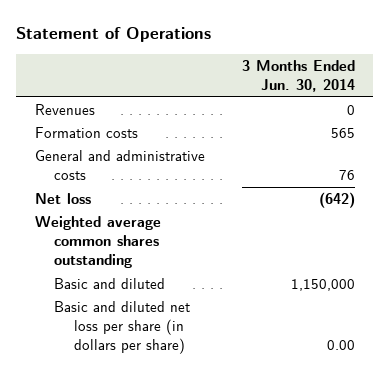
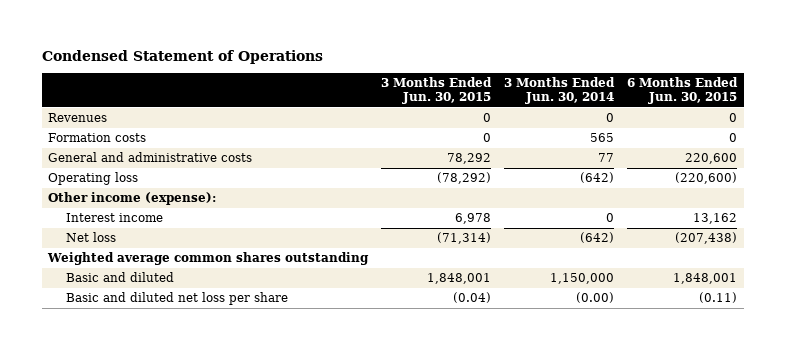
[16,27,212,43] Statement of Operations -> [41,49,323,64] Condensed Statement of Operations
none -> [381,77,493,105] 3 Months Ended Jun. 30, 2015
none -> [627,77,739,105] 6 Months Ended Jun. 30, 2015
[338,170,355,181] 76 -> [598,153,615,163] 77
none -> [48,172,139,186] Operating loss
none -> [48,192,217,206] Other income (expense):
none -> [66,213,164,223] Interest income
[54,300,191,355] Basic and diluted net loss per share (in dollars per share) -> [66,292,289,306] Basic and diluted net loss per share
[326,340,355,351] 0.00 -> [576,292,615,304] (0.00)

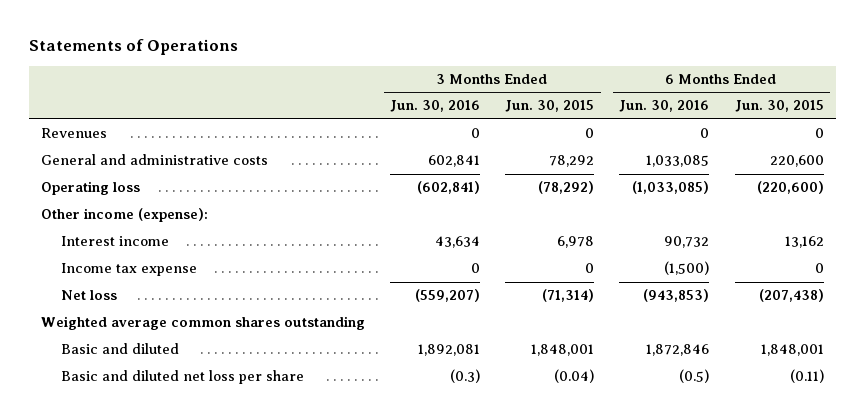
[41,49,323,64] Condensed Statement of Operations -> [28,39,238,56] Statements of Operations
[504,77,616,105] 3 Months Ended Jun. 30, 2014 -> none
none -> [390,100,481,113] Jun. 30, 2016
none -> [619,100,710,113] Jun. 30, 2016
[48,133,147,143] Formation costs -> none
none -> [60,263,197,277] Income tax expense

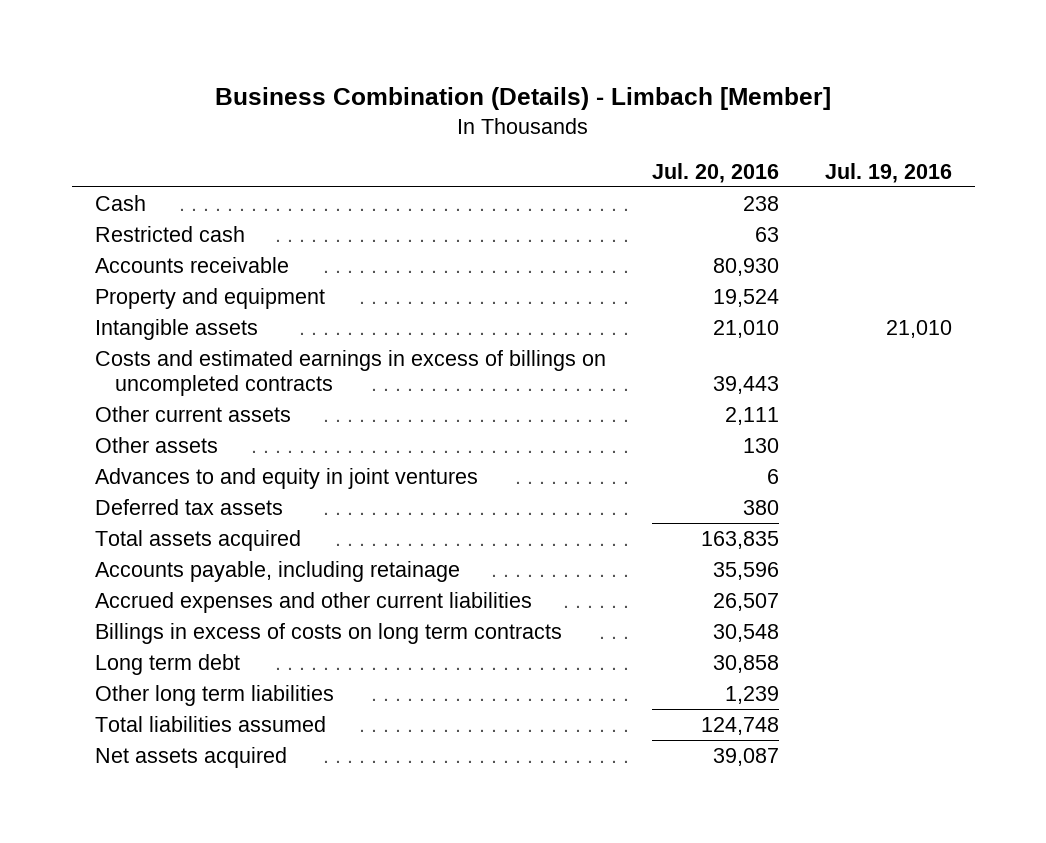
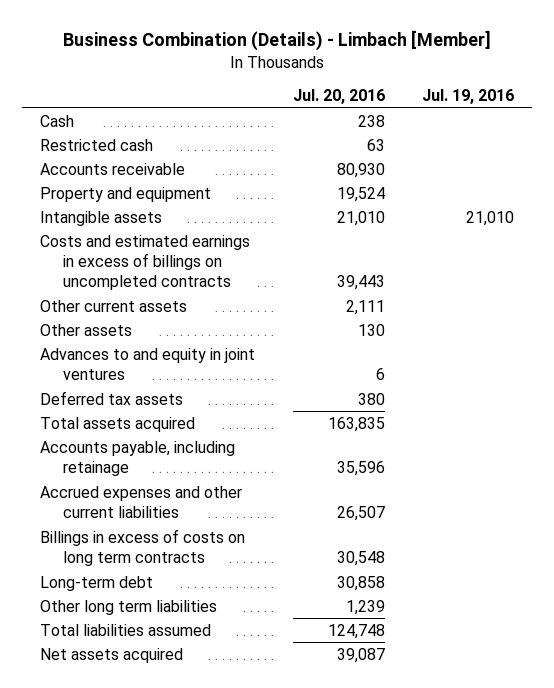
[94,654,240,676] Long term debt -> [40,575,154,591] Long-term debt

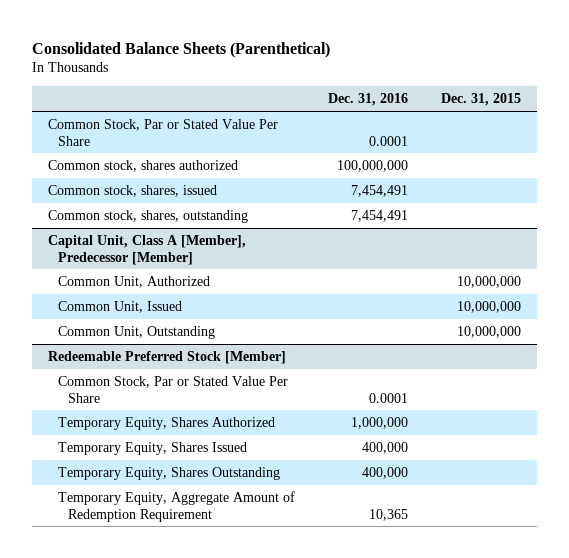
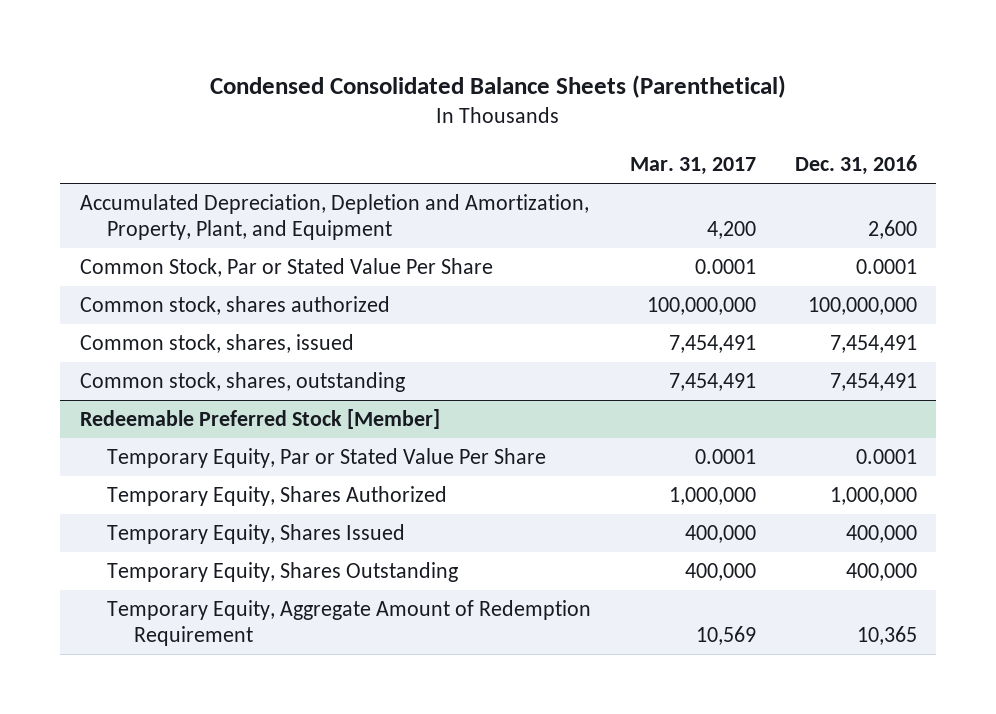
[31,41,330,58] Consolidated Balance Sheets (Parenthetical) -> [210,74,787,98] Condensed Consolidated Balance Sheets (Parenthetical)
[440,93,521,107] Dec. 31, 2015 -> none
none -> [629,156,756,175] Mar. 31, 2017
none -> [79,194,589,241] Accumulated Depreciation, Depletion and Amortization, Property, Plant, and Equipment
[48,234,247,265] Capital Unit, Class A [Member], Predecessor [Member] -> none
[58,275,211,288] Common Unit, Authorized -> none
[58,300,183,313] Common Unit, Issued -> none
[58,325,216,339] Common Unit, Outstanding -> none
[58,375,289,403] Common Stock, Par or Stated Value Per Share -> [106,448,546,469] Temporary Equity, Par or Stated Value Per Share

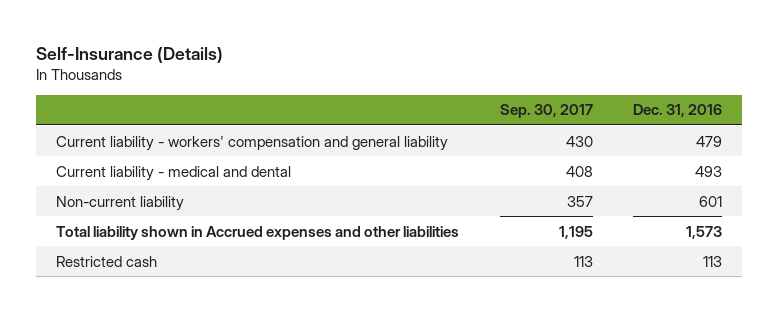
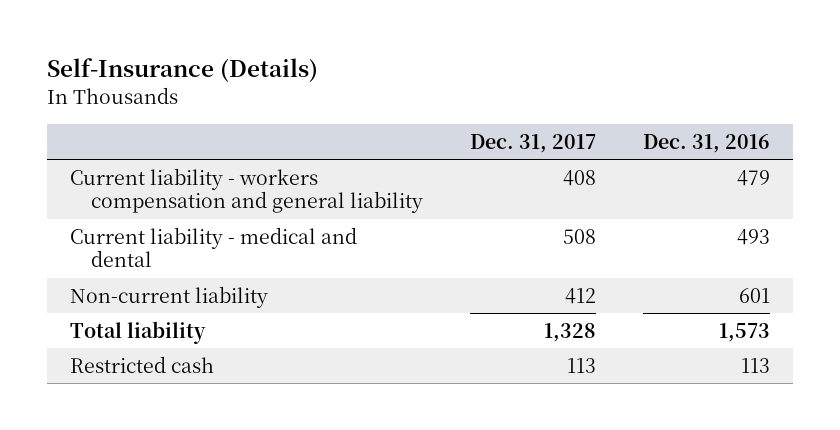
[499,104,593,119] Sep. 30, 2017 -> none
none -> [469,133,596,153] Dec. 31, 2017
[56,135,449,151] Current liability - workers' compensation and general liability -> [70,167,423,214] Current liability - workers compensation and general liability
[56,225,460,240] Total liability shown in Accrued expenses and other liabilities -> [70,320,207,344] Total liability

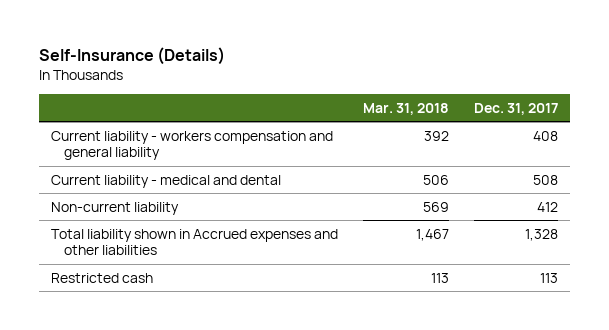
[642,133,770,153] Dec. 31, 2016 -> none
none -> [363,102,450,115] Mar. 31, 2018
[70,320,207,344] Total liability -> [51,228,339,256] Total liability shown in Accrued expenses and other liabilities

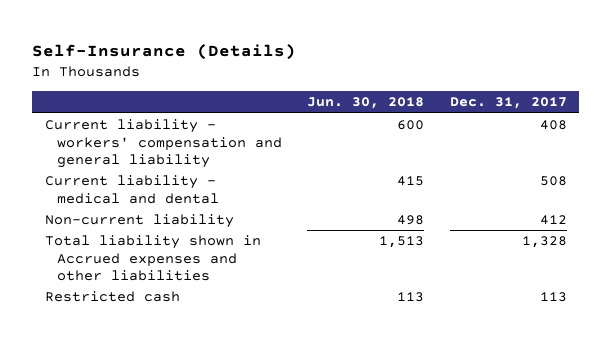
[363,102,450,115] Mar. 31, 2018 -> none
none -> [307,97,425,110] Jun. 30, 2018
[51,130,334,161] Current liability - workers compensation and general liability -> [45,119,283,169] Current liability - workers' compensation and general liability

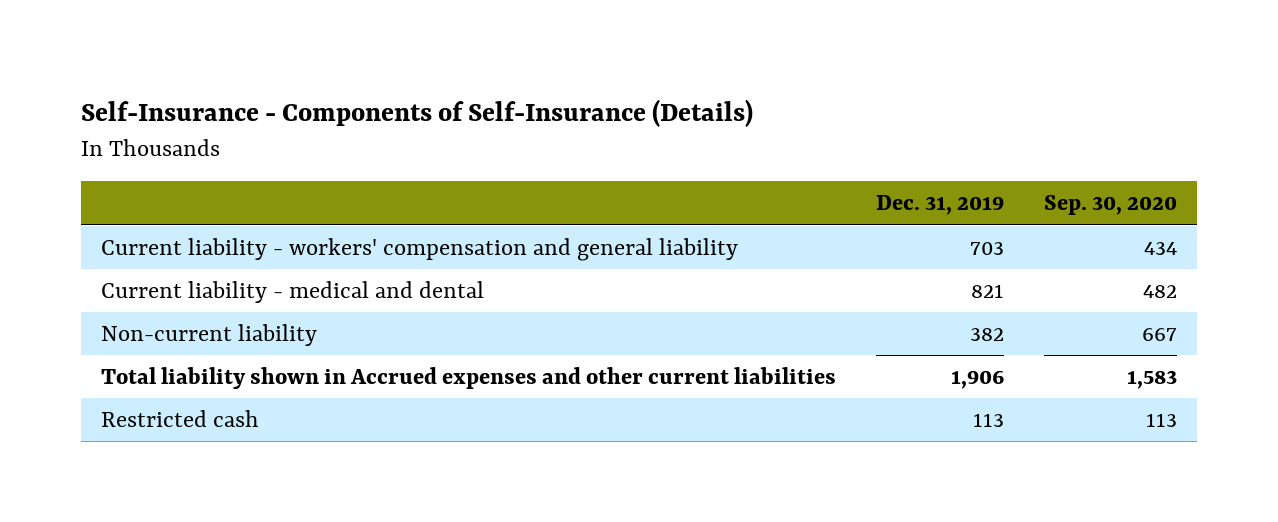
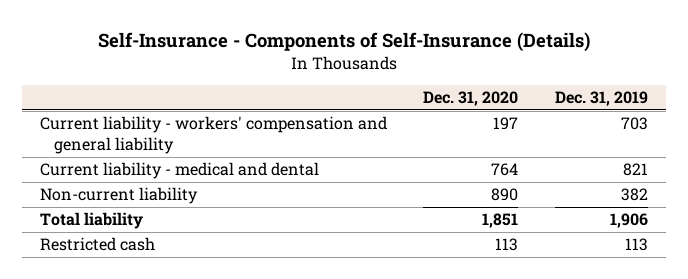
[1043,195,1177,216] Sep. 30, 2020 -> none
none -> [423,91,519,107] Dec. 31, 2020
[100,366,836,389] Total liability shown in Accrued expenses and other current liabilities -> [40,212,144,230] Total liability

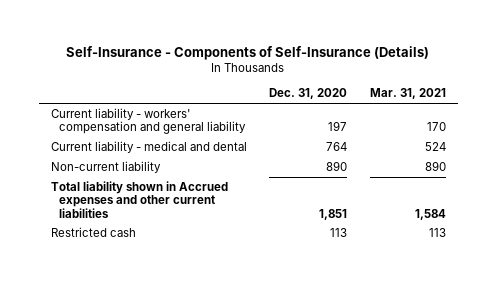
[554,91,648,107] Dec. 31, 2019 -> none
none -> [370,88,447,100] Mar. 31, 2021
[40,212,144,230] Total liability -> [50,181,228,218] Total liability shown in Accrued expenses and other current liabilities

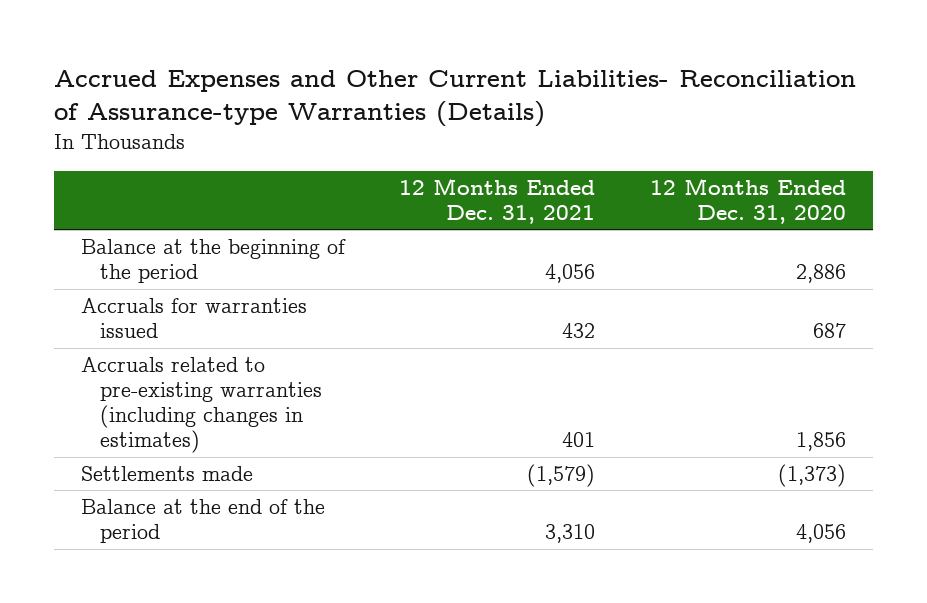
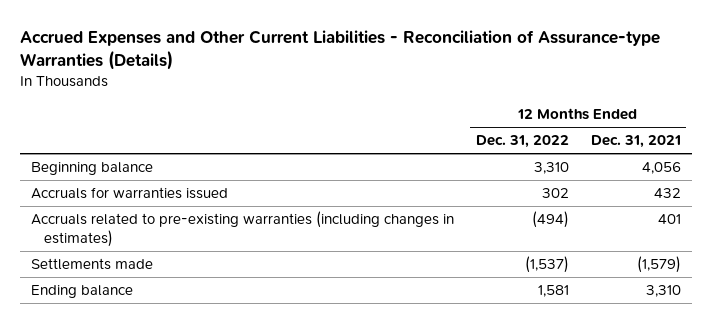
[53,70,856,128] Accrued Expenses and Other Current Liabilities- Reconciliation of Assurance-type Warranties (Details) -> [20,30,661,71] Accrued Expenses and Other Current Liabilities - Reconciliation of Assurance-type Warranties (Details)
[649,177,846,224] 12 Months Ended Dec. 31, 2020 -> none
none -> [475,135,569,149] Dec. 31, 2022
[81,239,347,284] Balance at the beginning of the period -> [31,161,154,175] Beginning balance
[81,499,326,544] Balance at the end of the period -> [31,284,134,298] Ending balance

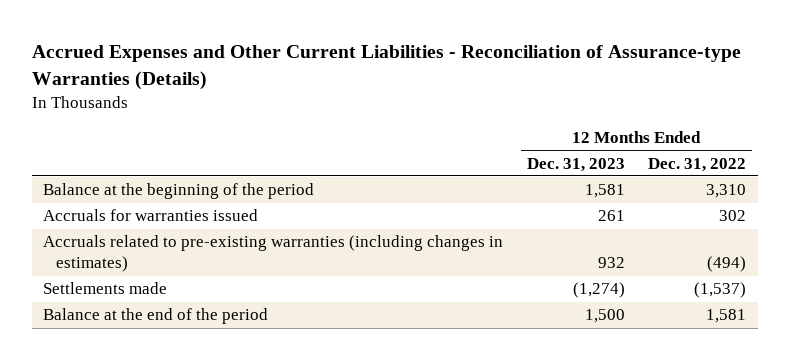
[590,135,681,149] Dec. 31, 2021 -> none
none -> [526,157,625,172] Dec. 31, 2023
[31,161,154,175] Beginning balance -> [43,183,315,200] Balance at the beginning of the period
[31,284,134,298] Ending balance -> [43,308,269,325] Balance at the end of the period

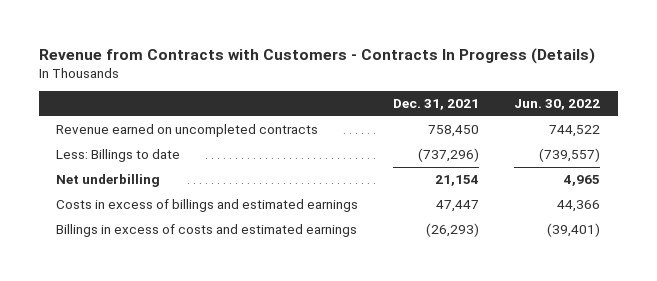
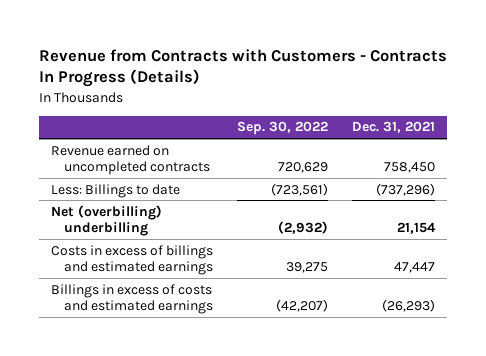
[514,99,601,111] Jun. 30, 2022 -> none
none -> [237,121,329,136] Sep. 30, 2022
[56,174,161,188] Net underbilling -> [50,204,162,236] Net (overbilling) underbilling

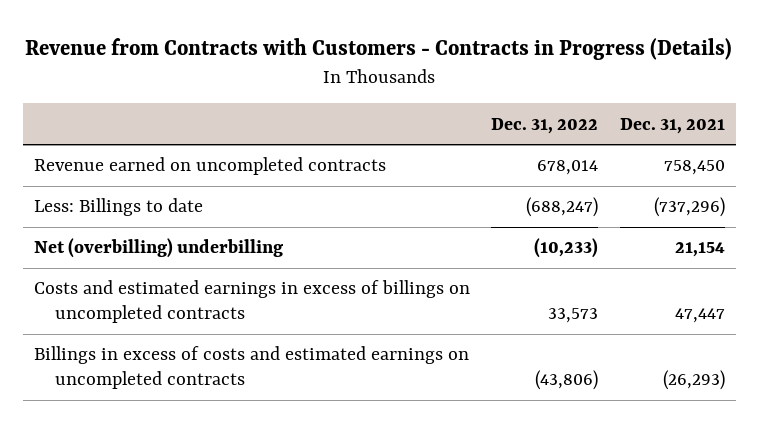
[38,48,447,88] Revenue from Contracts with Customers - Contracts In Progress (Details) -> [25,37,733,60] Revenue from Contracts with Customers - Contracts in Progress (Details)
[237,121,329,136] Sep. 30, 2022 -> none
none -> [491,117,599,134] Dec. 31, 2022
[50,244,214,275] Costs in excess of billings and estimated earnings -> [33,280,470,324] Costs and estimated earnings in excess of billings on uncompleted contracts
[50,283,214,314] Billings in excess of costs and estimated earnings -> [33,346,469,390] Billings in excess of costs and estimated earnings on uncompleted contracts

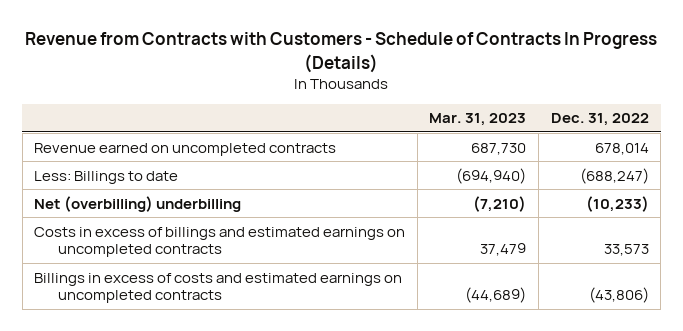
[25,37,733,60] Revenue from Contracts with Customers - Contracts in Progress (Details) -> [25,32,658,73] Revenue from Contracts with Customers - Schedule of Contracts In Progress (Details)
[620,117,726,134] Dec. 31, 2021 -> none
none -> [429,113,527,127] Mar. 31, 2023
[33,280,470,324] Costs and estimated earnings in excess of billings on uncompleted contracts -> [34,226,406,257] Costs in excess of billings and estimated earnings on uncompleted contracts

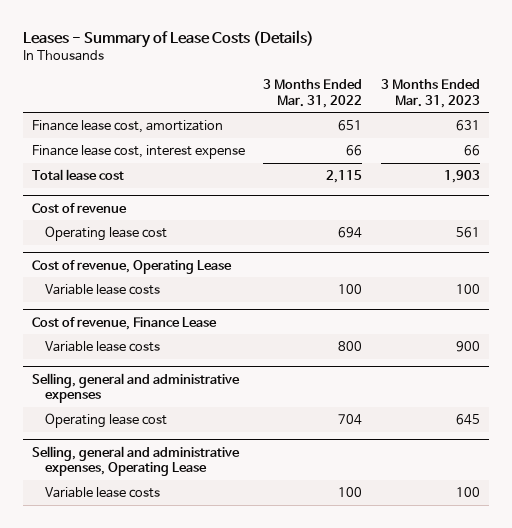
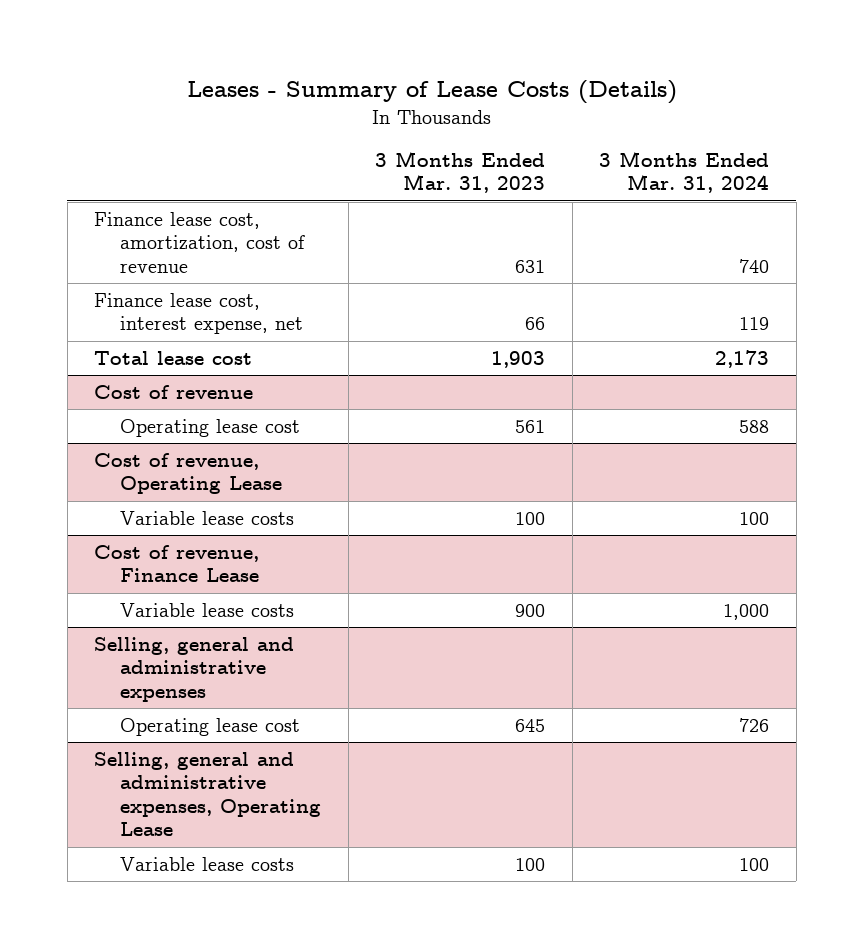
[263,79,363,108] 3 Months Ended Mar. 31, 2022 -> none
none -> [599,150,770,194] 3 Months Ended Mar. 31, 2024
[32,119,224,133] Finance lease cost, amortization -> [94,211,306,273] Finance lease cost, amortization, cost of revenue
[32,144,246,159] Finance lease cost, interest expense -> [94,292,304,335] Finance lease cost, interest expense, net

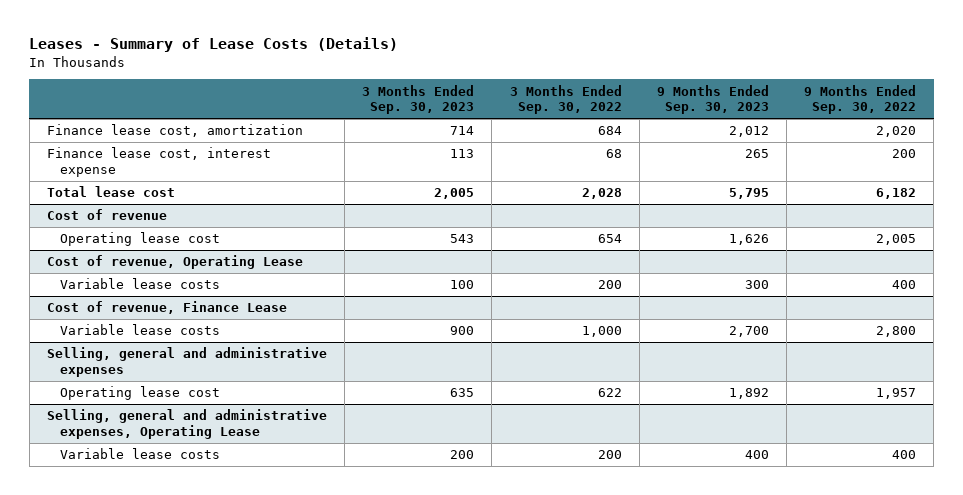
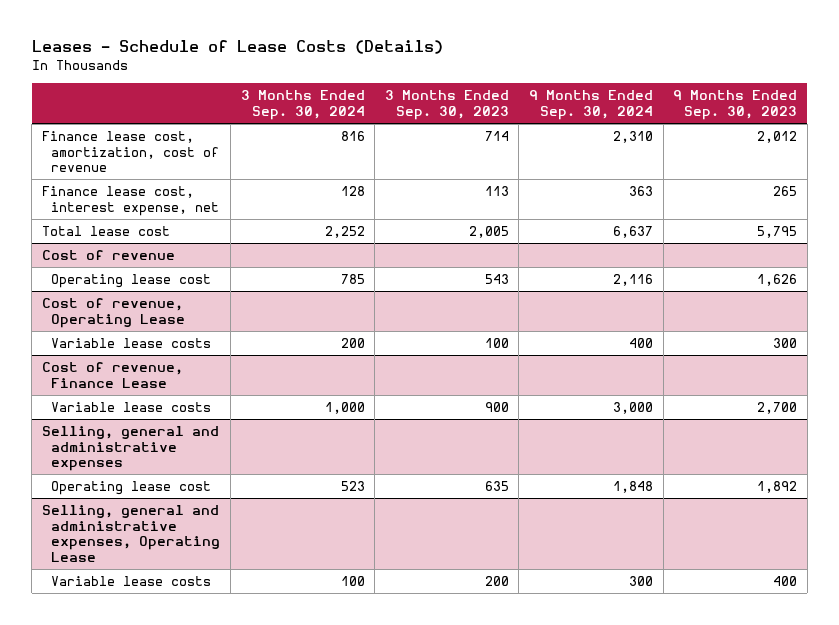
[29,37,399,53] Leases - Summary of Lease Costs (Details) -> [31,40,443,55] Leases - Schedule of Lease Costs (Details)
[509,84,622,115] 3 Months Ended Sep. 30, 2022 -> none
[804,84,917,115] 9 Months Ended Sep. 30, 2022 -> none
none -> [240,90,365,120] 3 Months Ended Sep. 30, 2024
none -> [529,90,654,120] 9 Months Ended Sep. 30, 2024
[47,124,304,138] Finance lease cost, amortization -> [41,131,220,173] Finance lease cost, amortization, cost of revenue
[47,147,272,177] Finance lease cost, interest expense -> [41,186,220,216] Finance lease cost, interest expense, net

